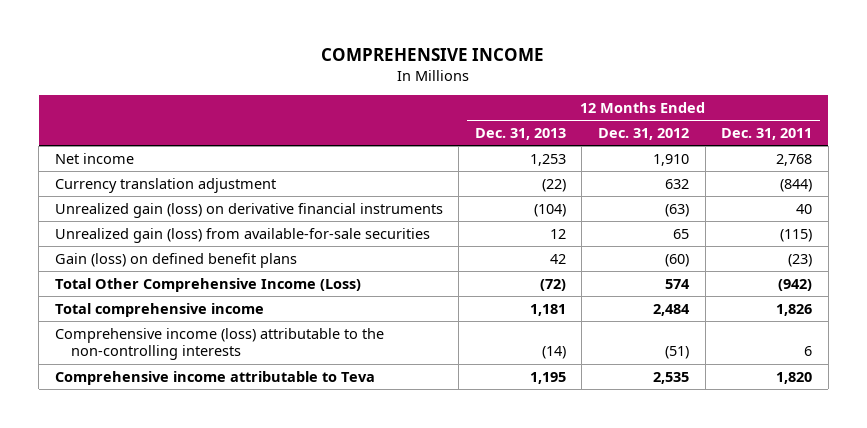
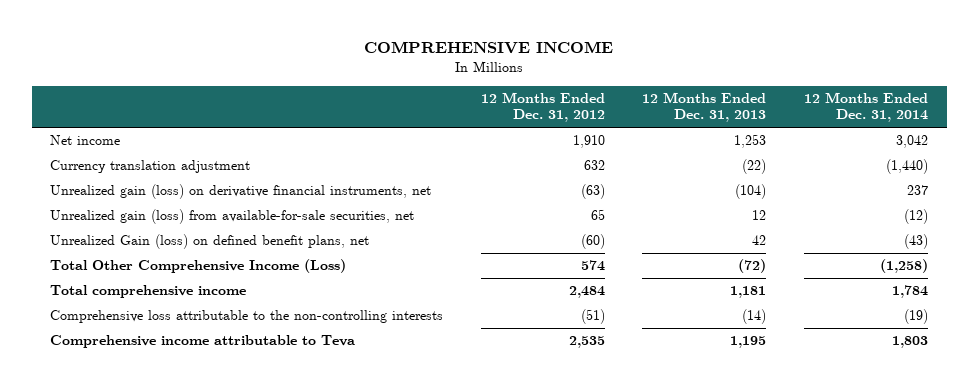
[721,128,813,141] Dec. 31, 2011 -> none
none -> [803,92,928,123] 12 Months Ended Dec. 31, 2014
[54,202,443,218] Unrealized gain (loss) on derivative financial instruments -> [50,184,432,200] Unrealized gain (loss) on derivative financial instruments, net
[54,227,430,243] Unrealized gain (loss) from available-for-sale securities -> [50,209,415,225] Unrealized gain (loss) from available-for-sale securities, net
[54,252,297,268] Gain (loss) on defined benefit plans -> [50,234,370,250] Unrealized Gain (loss) on defined benefit plans, net
[54,327,384,361] Comprehensive income (loss) attributable to the non-controlling interests -> [50,310,444,324] Comprehensive loss attributable to the non-controlling interests

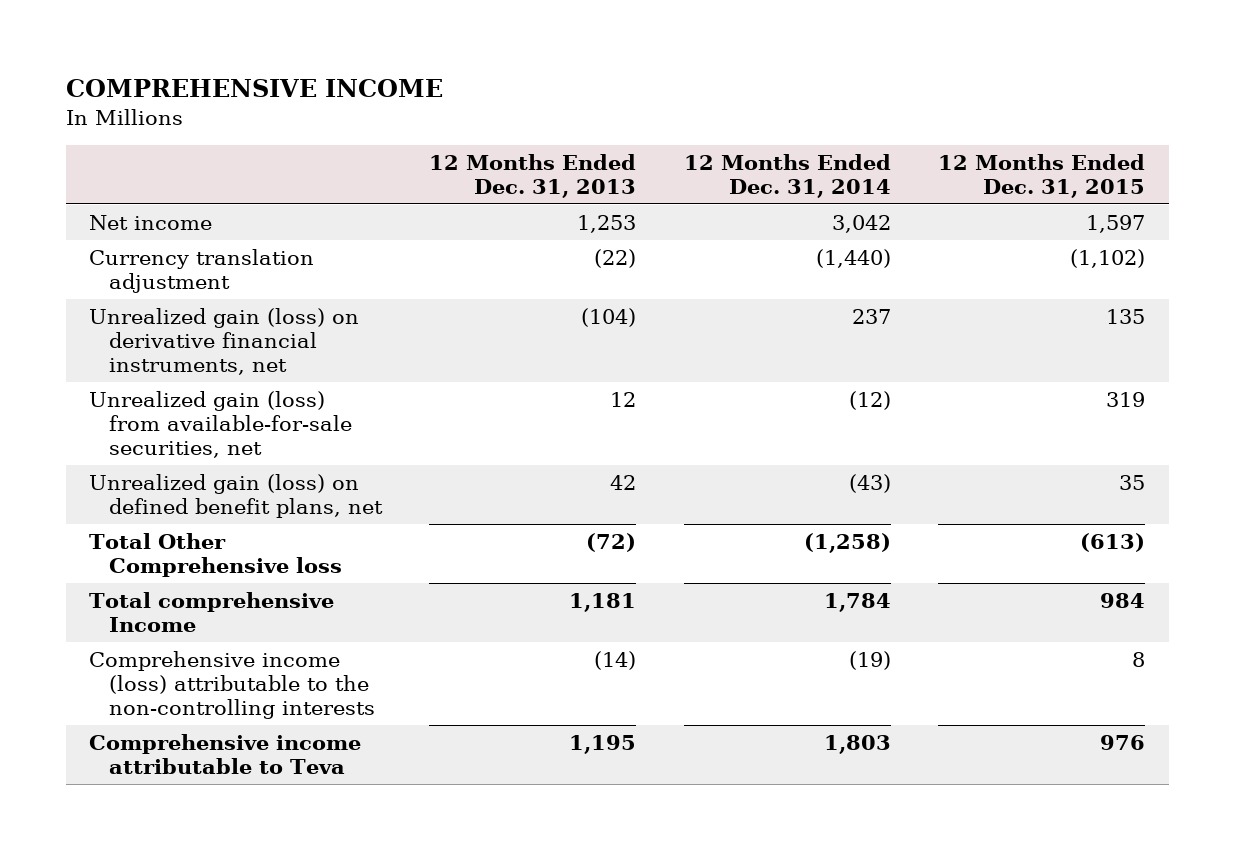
[480,92,605,123] 12 Months Ended Dec. 31, 2012 -> none
none -> [938,153,1146,198] 12 Months Ended Dec. 31, 2015
[50,234,370,250] Unrealized Gain (loss) on defined benefit plans, net -> [89,473,384,518] Unrealized gain (loss) on defined benefit plans, net
[50,259,347,274] Total Other Comprehensive Income (Loss) -> [89,532,343,577] Total Other Comprehensive loss
[50,285,247,299] Total comprehensive income -> [89,591,335,632] Total comprehensive Income
[50,310,444,324] Comprehensive loss attributable to the non-controlling interests -> [89,650,376,719] Comprehensive income (loss) attributable to the non-controlling interests

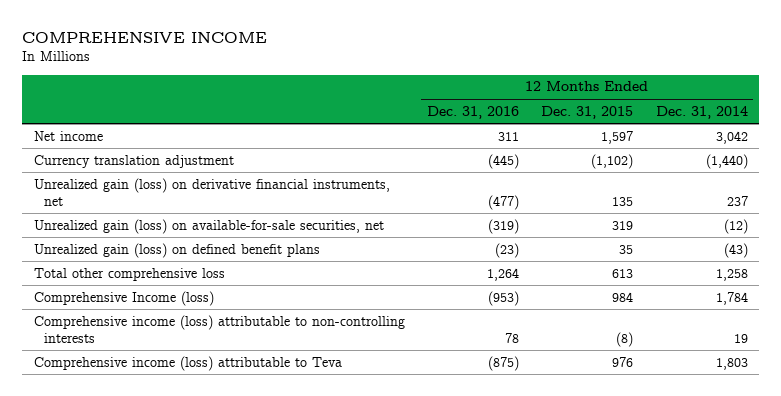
[429,153,637,198] 12 Months Ended Dec. 31, 2013 -> none
none -> [426,105,519,119] Dec. 31, 2016
[89,390,353,458] Unrealized gain (loss) from available-for-sale securities, net -> [33,218,384,234] Unrealized gain (loss) on available-for-sale securities, net
[89,473,384,518] Unrealized gain (loss) on defined benefit plans, net -> [33,242,320,258] Unrealized gain (loss) on defined benefit plans
[89,532,343,577] Total Other Comprehensive loss -> [33,267,225,281] Total other comprehensive loss
[803,532,891,553] (1,258) -> [715,268,748,281] 1,258
[1080,532,1146,552] (613) -> [612,268,634,278] 613
[89,591,335,632] Total comprehensive Income -> [33,290,214,306] Comprehensive Income (loss)
[89,650,376,719] Comprehensive income (loss) attributable to the non-controlling interests -> [33,314,405,343] Comprehensive income (loss) attributable to non-controlling interests
[848,650,891,670] (19) -> [733,333,748,343] 19
[1132,651,1146,667] 8 -> [616,331,634,347] (8)
[89,733,362,774] Comprehensive income attributable to Teva -> [33,355,342,371] Comprehensive income (loss) attributable to Teva

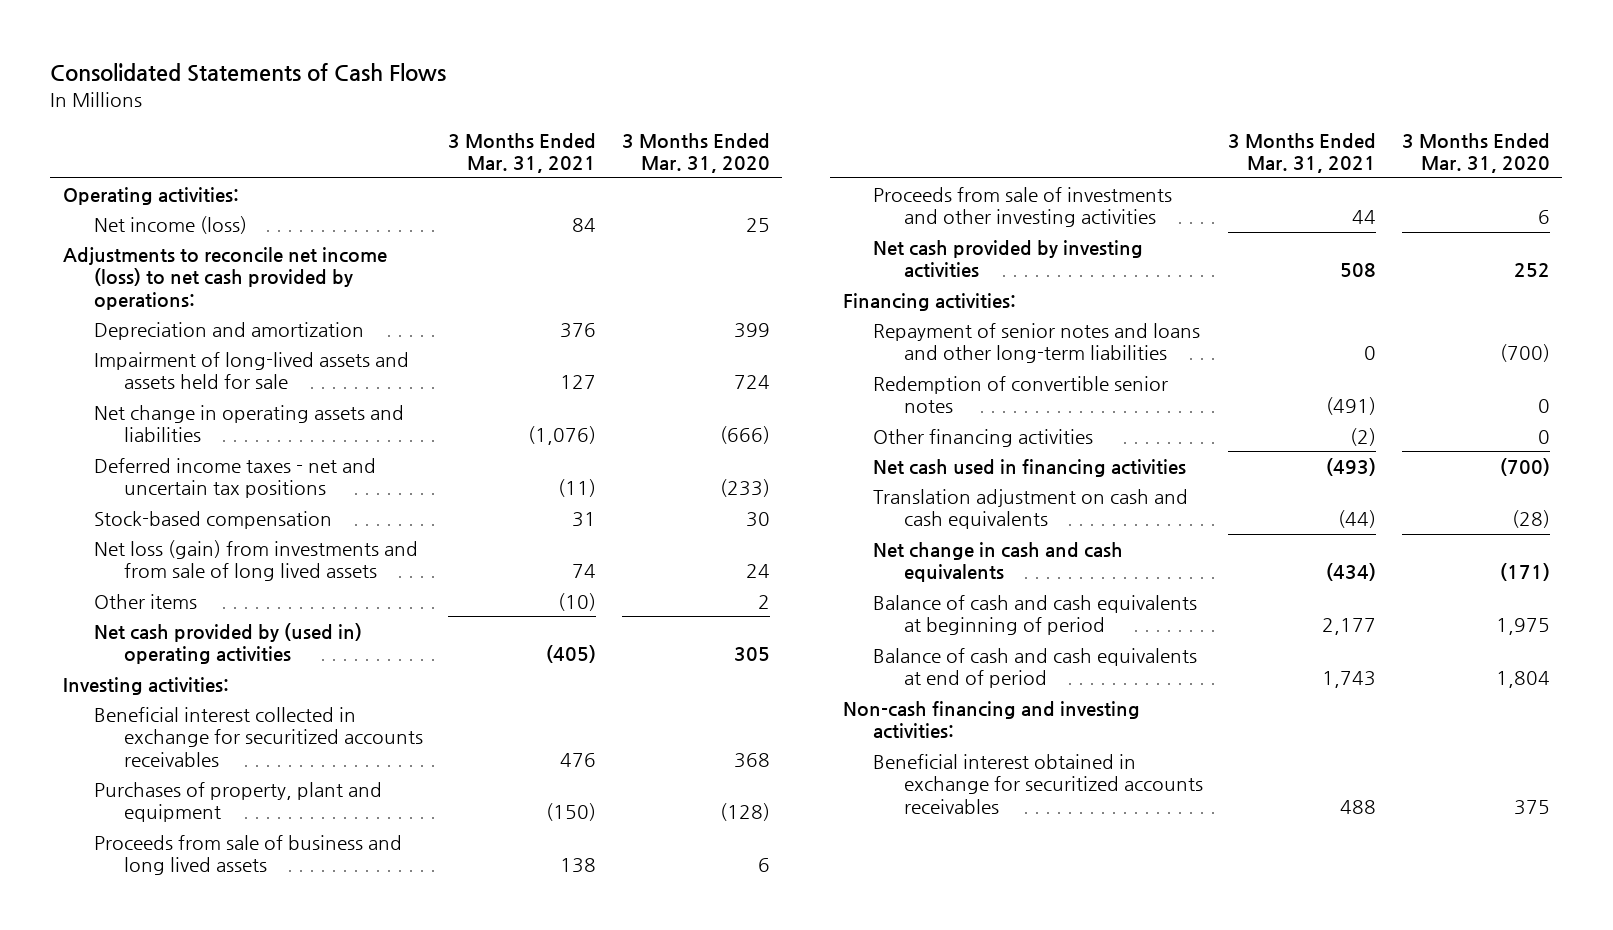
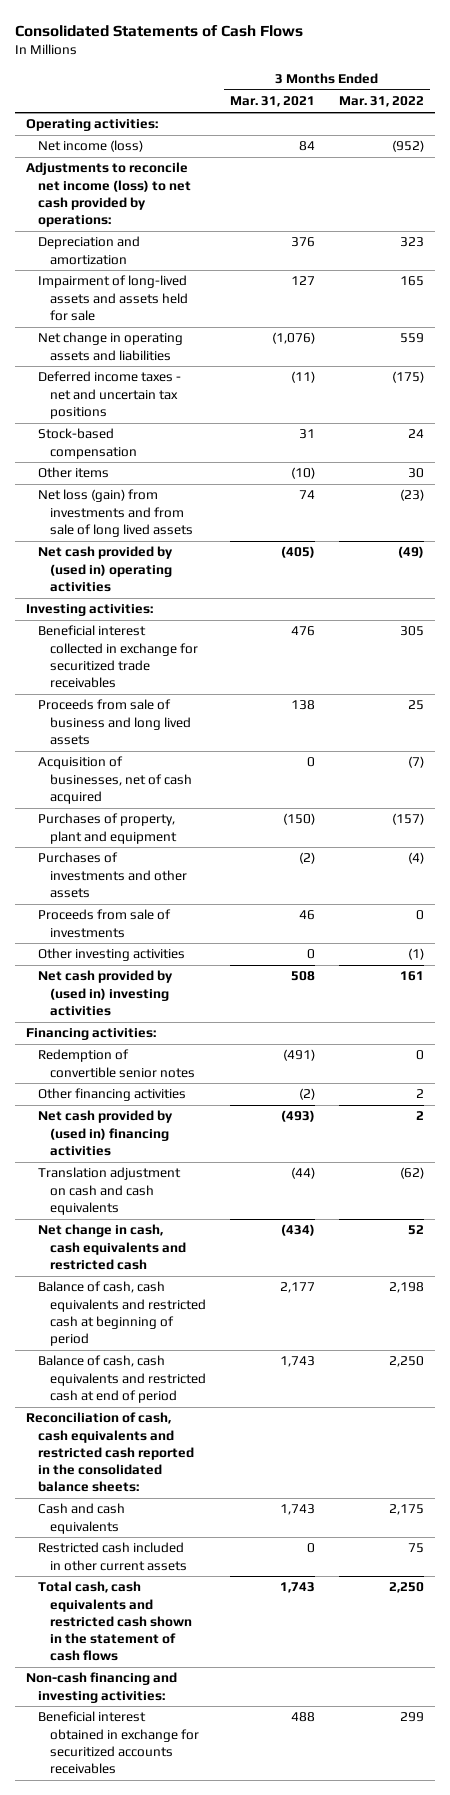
[621,132,770,174] 3 Months Ended Mar. 31, 2020 -> none
none -> [338,96,424,108] Mar. 31, 2022
[93,539,418,582] Net loss (gain) from investments and from sale of long lived assets -> [38,489,194,537] Net loss (gain) from investments and from sale of long lived assets
[93,706,423,767] Beneficial interest collected in exchange for securitized accounts receivables -> [38,625,199,689] Beneficial interest collected in exchange for securitized trade receivables
none -> [38,756,193,804] Acquisition of businesses, net of cash acquired
[93,781,382,823] Purchases of property, plant and equipment -> [38,813,178,844] Purchases of property, plant and equipment
none -> [38,852,188,898] Purchases of investments and other assets
[873,186,1173,228] Proceeds from sale of investments and other investing activities -> [38,909,172,938] Proceeds from sale of investments
[1352,210,1377,225] 44 -> [299,910,316,921] 46
none -> [38,948,186,962] Other investing activities
[873,239,1144,279] Net cash provided by investing activities -> [38,970,174,1016] Net cash provided by (used in) investing activities
[873,322,1201,364] Repayment of senior notes and loans and other long-term liabilities -> none
[873,458,1187,477] Net cash used in financing activities -> [38,1110,174,1156] Net cash provided by (used in) financing activities
[873,541,1124,583] Net change in cash and cash equivalents -> [38,1224,187,1270] Net change in cash, cash equivalents and restricted cash
[873,594,1198,636] Balance of cash and cash equivalents at beginning of period -> [38,1281,207,1347] Balance of cash, cash equivalents and restricted cash at beginning of period
[873,647,1198,689] Balance of cash and cash equivalents at end of period -> [38,1355,207,1403] Balance of cash, cash equivalents and restricted cash at end of period
none -> [26,1412,195,1493] Reconciliation of cash, cash equivalents and restricted cash reported in the consolidated balance sheets:
none -> [38,1503,126,1534] Cash and cash equivalents
none -> [38,1542,188,1571] Restricted cash included in other current assets
none -> [38,1581,193,1662] Total cash, cash equivalents and restricted cash shown in the statement of cash flows

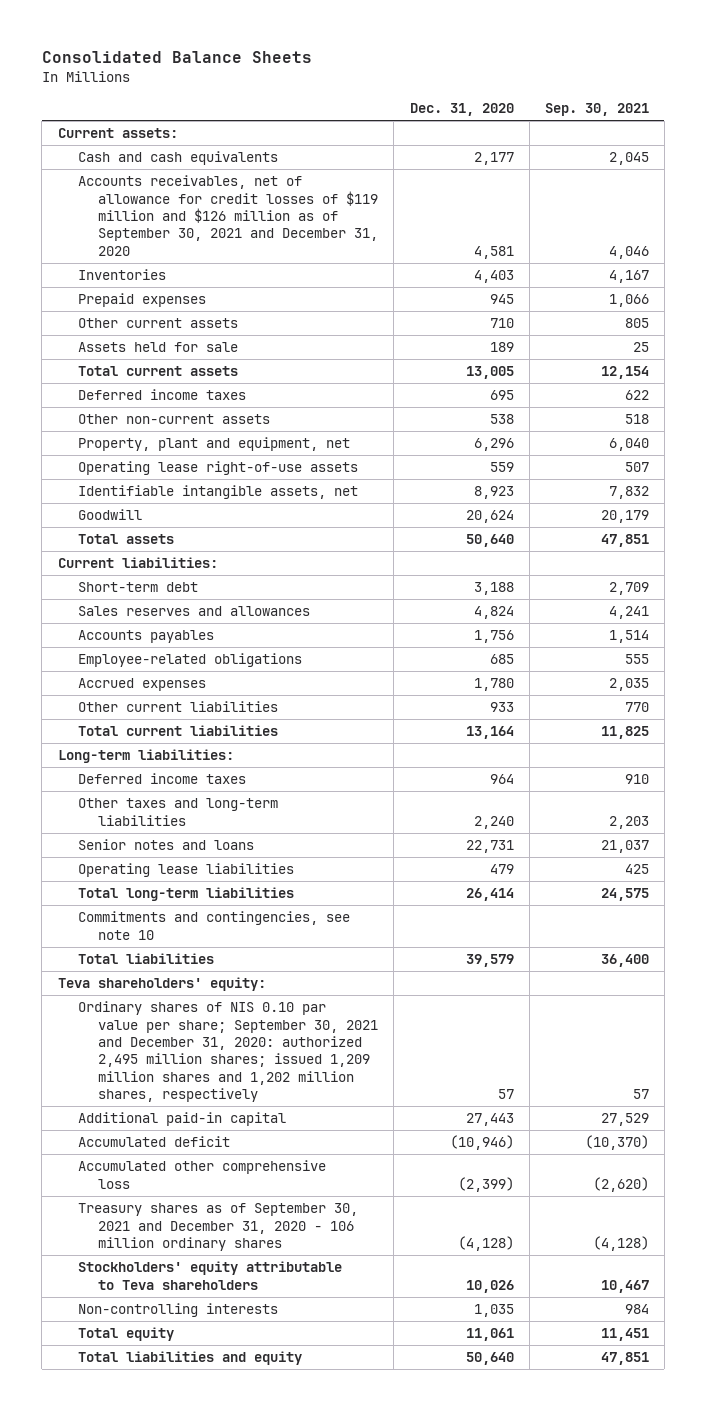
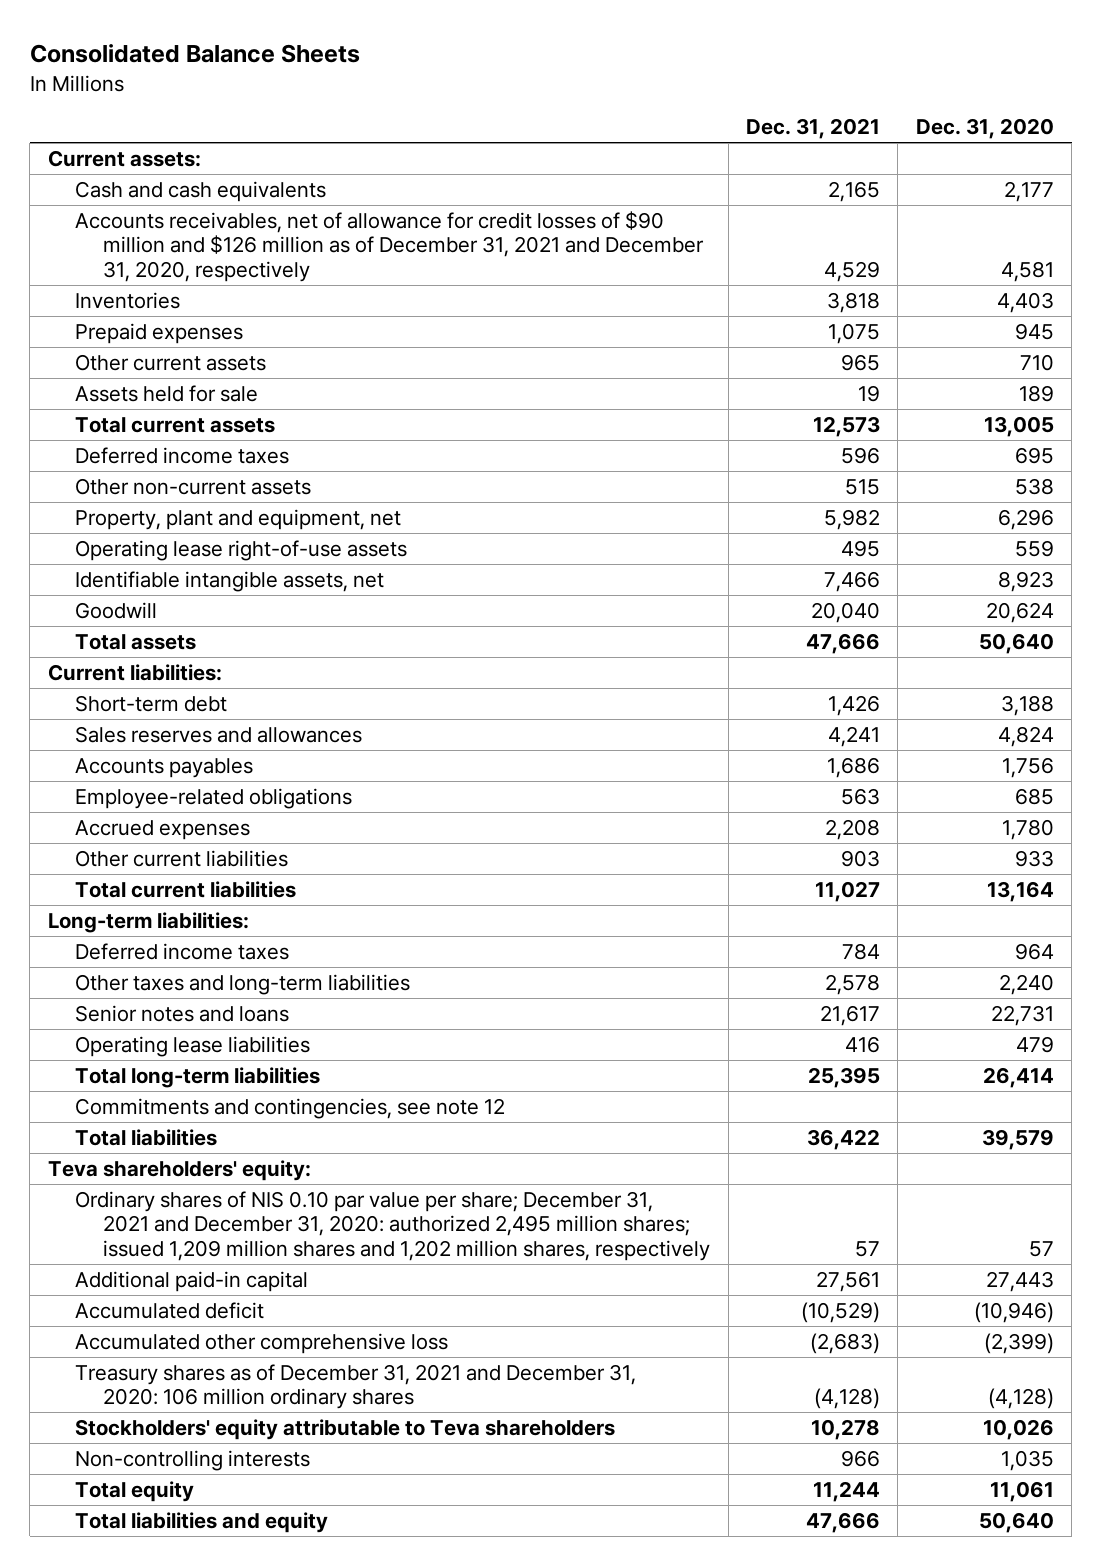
[544,102,649,116] Sep. 30, 2021 -> none
none -> [745,118,880,140] Dec. 31, 2021
[77,175,379,256] Accounts receivables, net of allowance for credit losses of $119 million and $126 million as of September 30, 2021 and December 31, 2020 -> [75,210,705,283] Accounts receivables, net of allowance for credit losses of $90 million and $126 million as of December 31, 2021 and December 31, 2020, respectively
[77,911,350,940] Commitments and contingencies, see note 10 -> [75,1097,506,1119] Commitments and contingencies, see note 12
[77,1001,379,1103] Ordinary shares of NIS 0.10 par value per share; September 30, 2021 and December 31, 2020: authorized 2,495 million shares; issued 1,209 million shares and 1,202 million shares, respectively -> [75,1190,711,1262] Ordinary shares of NIS 0.10 par value per share; December 31, 2021 and December 31, 2020: authorized 2,495 million shares; issued 1,209 million shares and 1,202 million shares, respectively
[77,1203,358,1252] Treasury shares as of September 30, 2021 and December 31, 2020 - 106 million ordinary shares -> [75,1363,637,1410] Treasury shares as of December 31, 2021 and December 31, 2020: 106 million ordinary shares

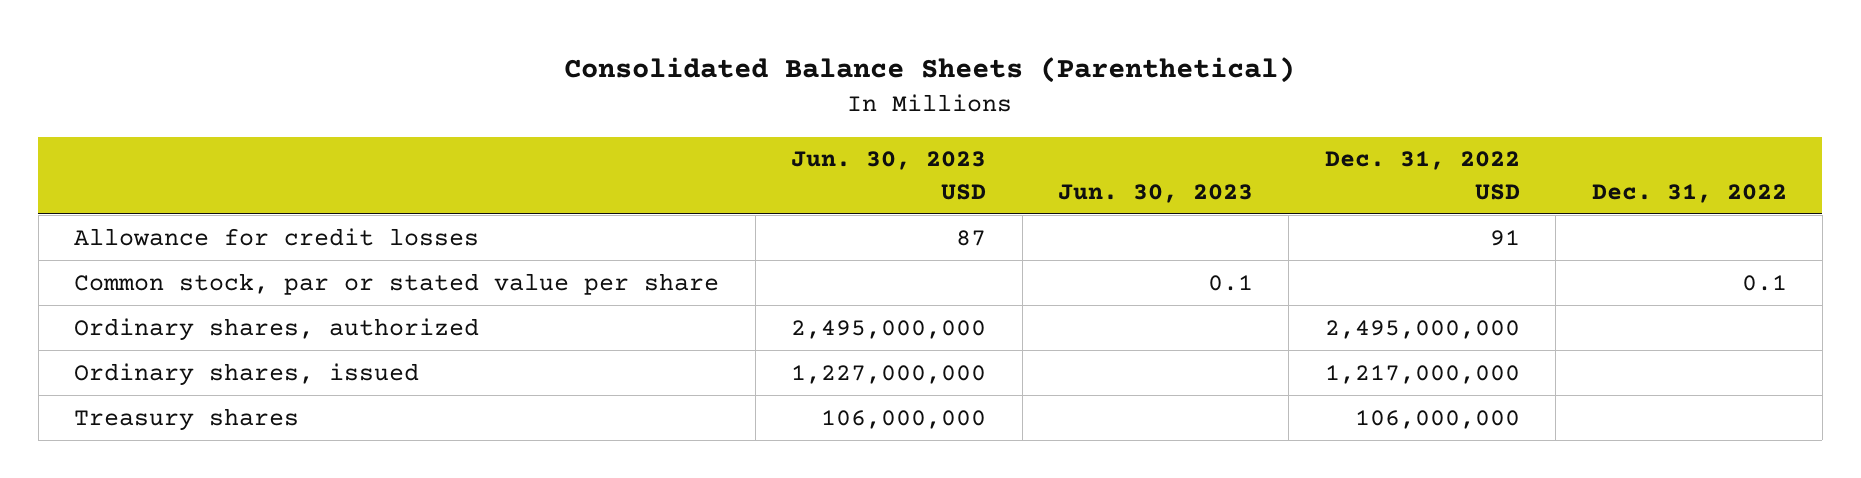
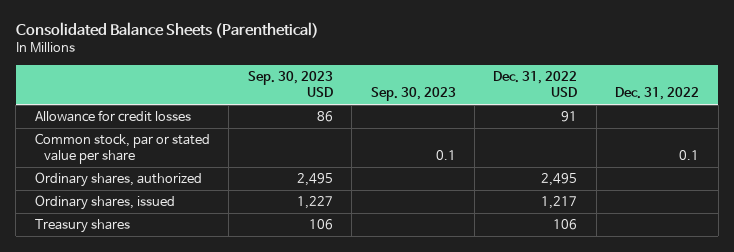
[791,151,987,200] Jun. 30, 2023 USD -> none
[1057,183,1253,203] Jun. 30, 2023 -> none
none -> [247,71,333,98] Sep. 30, 2023 USD
none -> [370,87,456,102] Sep. 30, 2023
[1324,319,1520,339] 2,495,000,000 -> [541,173,578,187] 2,495
[1324,364,1520,384] 1,217,000,000 -> [541,196,578,210] 1,217
[1354,409,1520,429] 106,000,000 -> [553,219,578,231] 106

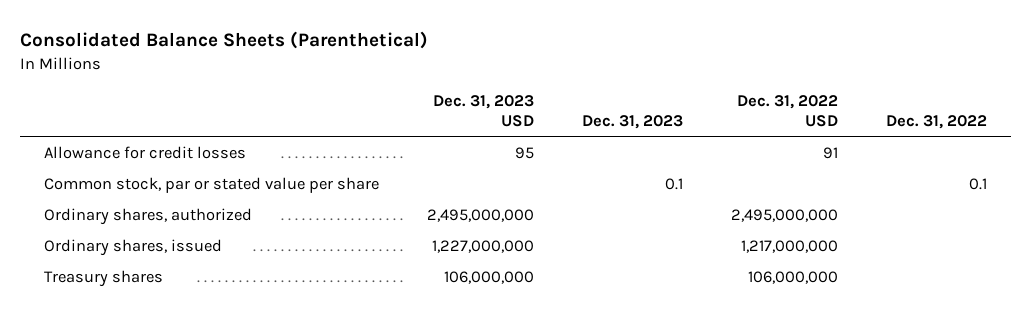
[247,71,333,98] Sep. 30, 2023 USD -> none
[370,87,456,102] Sep. 30, 2023 -> none
none -> [432,94,534,128] Dec. 31, 2023 USD
none -> [581,115,683,130] Dec. 31, 2023
[541,173,578,187] 2,495 -> [730,208,838,222] 2,495,000,000
[541,196,578,210] 1,217 -> [740,239,838,253] 1,217,000,000
[553,219,578,231] 106 -> [747,270,838,284] 106,000,000

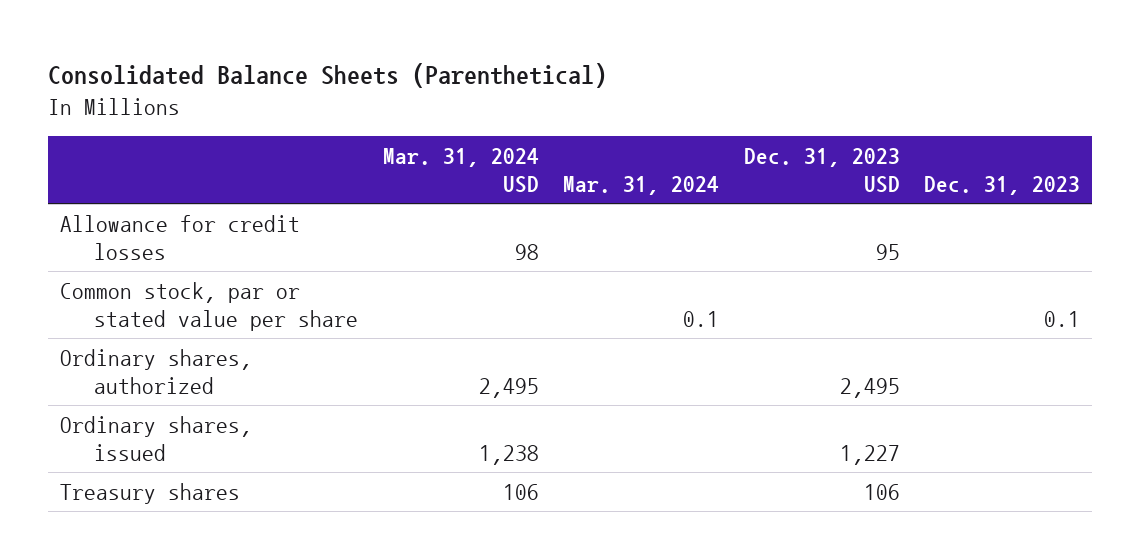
[736,94,838,128] Dec. 31, 2022 USD -> none
[885,115,987,130] Dec. 31, 2022 -> none
none -> [382,148,539,194] Mar. 31, 2024 USD
none -> [563,176,720,196] Mar. 31, 2024
[426,208,534,222] 2,495,000,000 -> [839,377,900,398] 2,495
[431,239,534,253] 1,227,000,000 -> [839,444,900,465] 1,227
[443,270,534,284] 106,000,000 -> [863,483,900,500] 106

